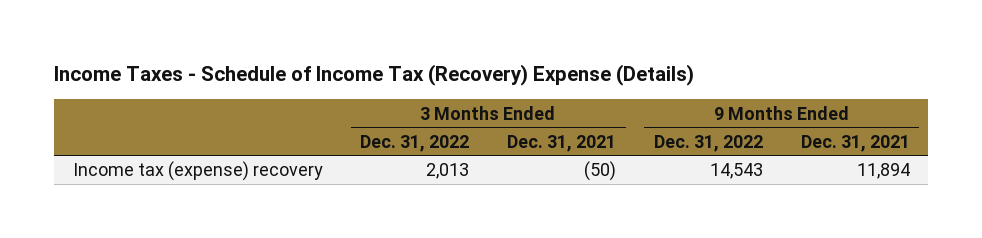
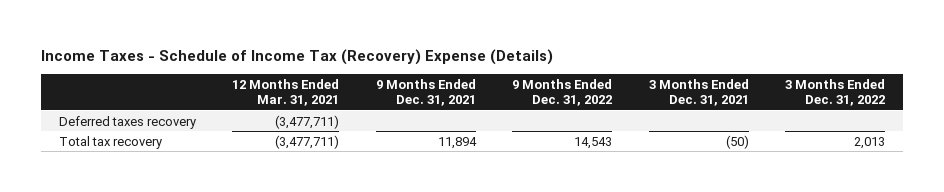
none -> [232,78,340,107] 12 Months Ended Mar. 31, 2021
none -> [58,115,196,129] Deferred taxes recovery
[72,161,323,182] Income tax (expense) recovery -> [58,135,162,149] Total tax recovery

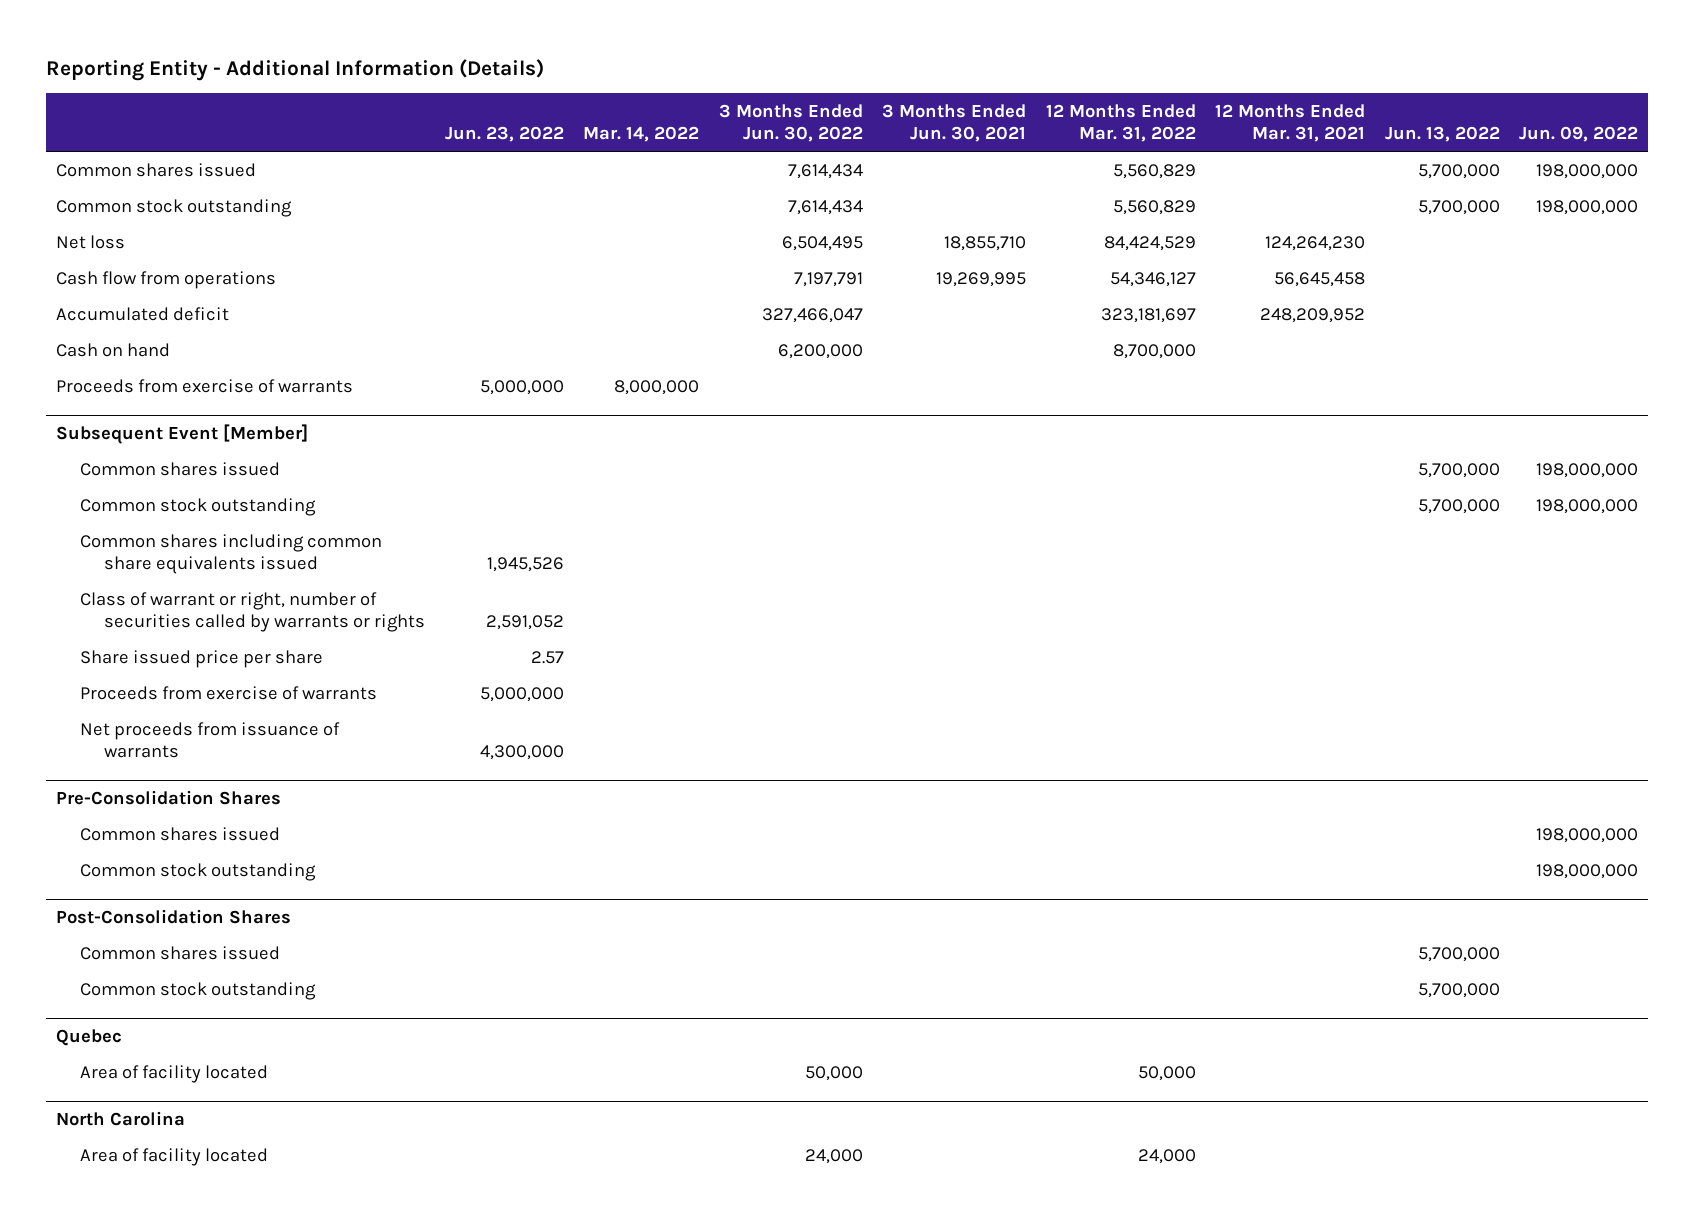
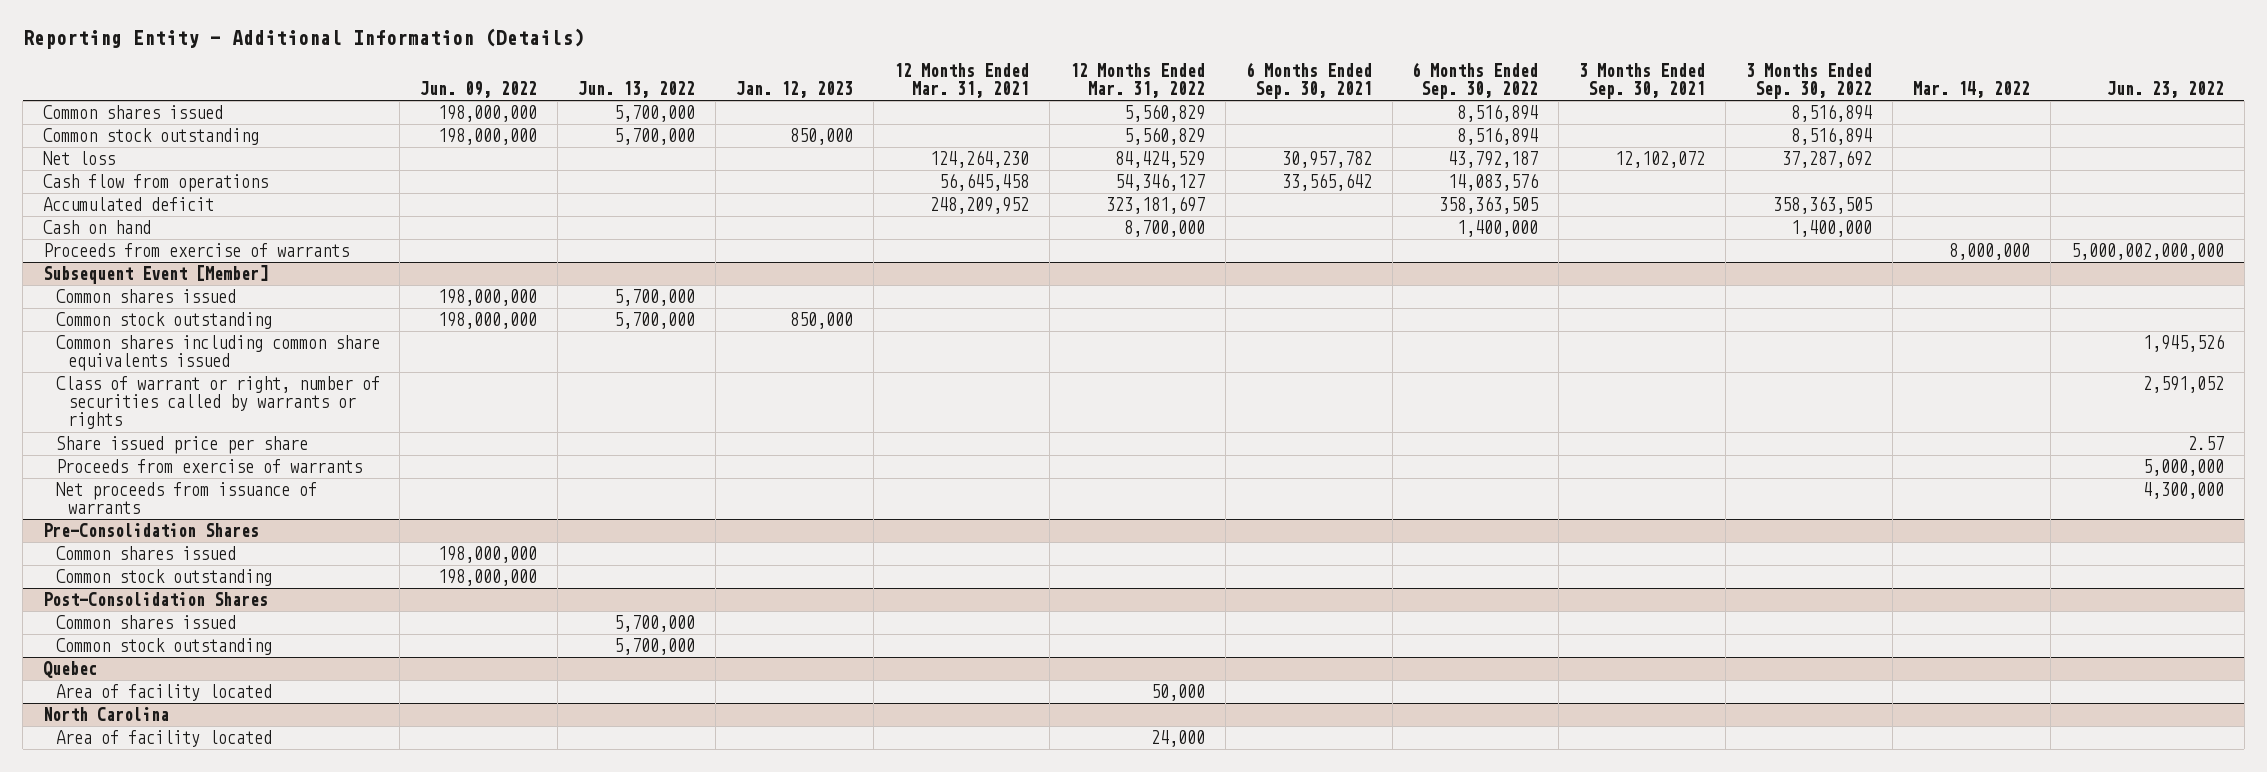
[718,103,863,143] 3 Months Ended Jun. 30, 2022 -> none
[882,103,1027,143] 3 Months Ended Jun. 30, 2021 -> none
none -> [736,80,854,98] Jan. 12, 2023
none -> [1245,61,1372,99] 6 Months Ended Sep. 30, 2021
none -> [1412,61,1539,99] 6 Months Ended Sep. 30, 2022
none -> [1579,62,1706,99] 3 Months Ended Sep. 30, 2021
none -> [1746,62,1873,99] 3 Months Ended Sep. 30, 2022
[479,379,564,395] 5,000,000 -> [2070,243,2224,261] 5,000,002,000,000

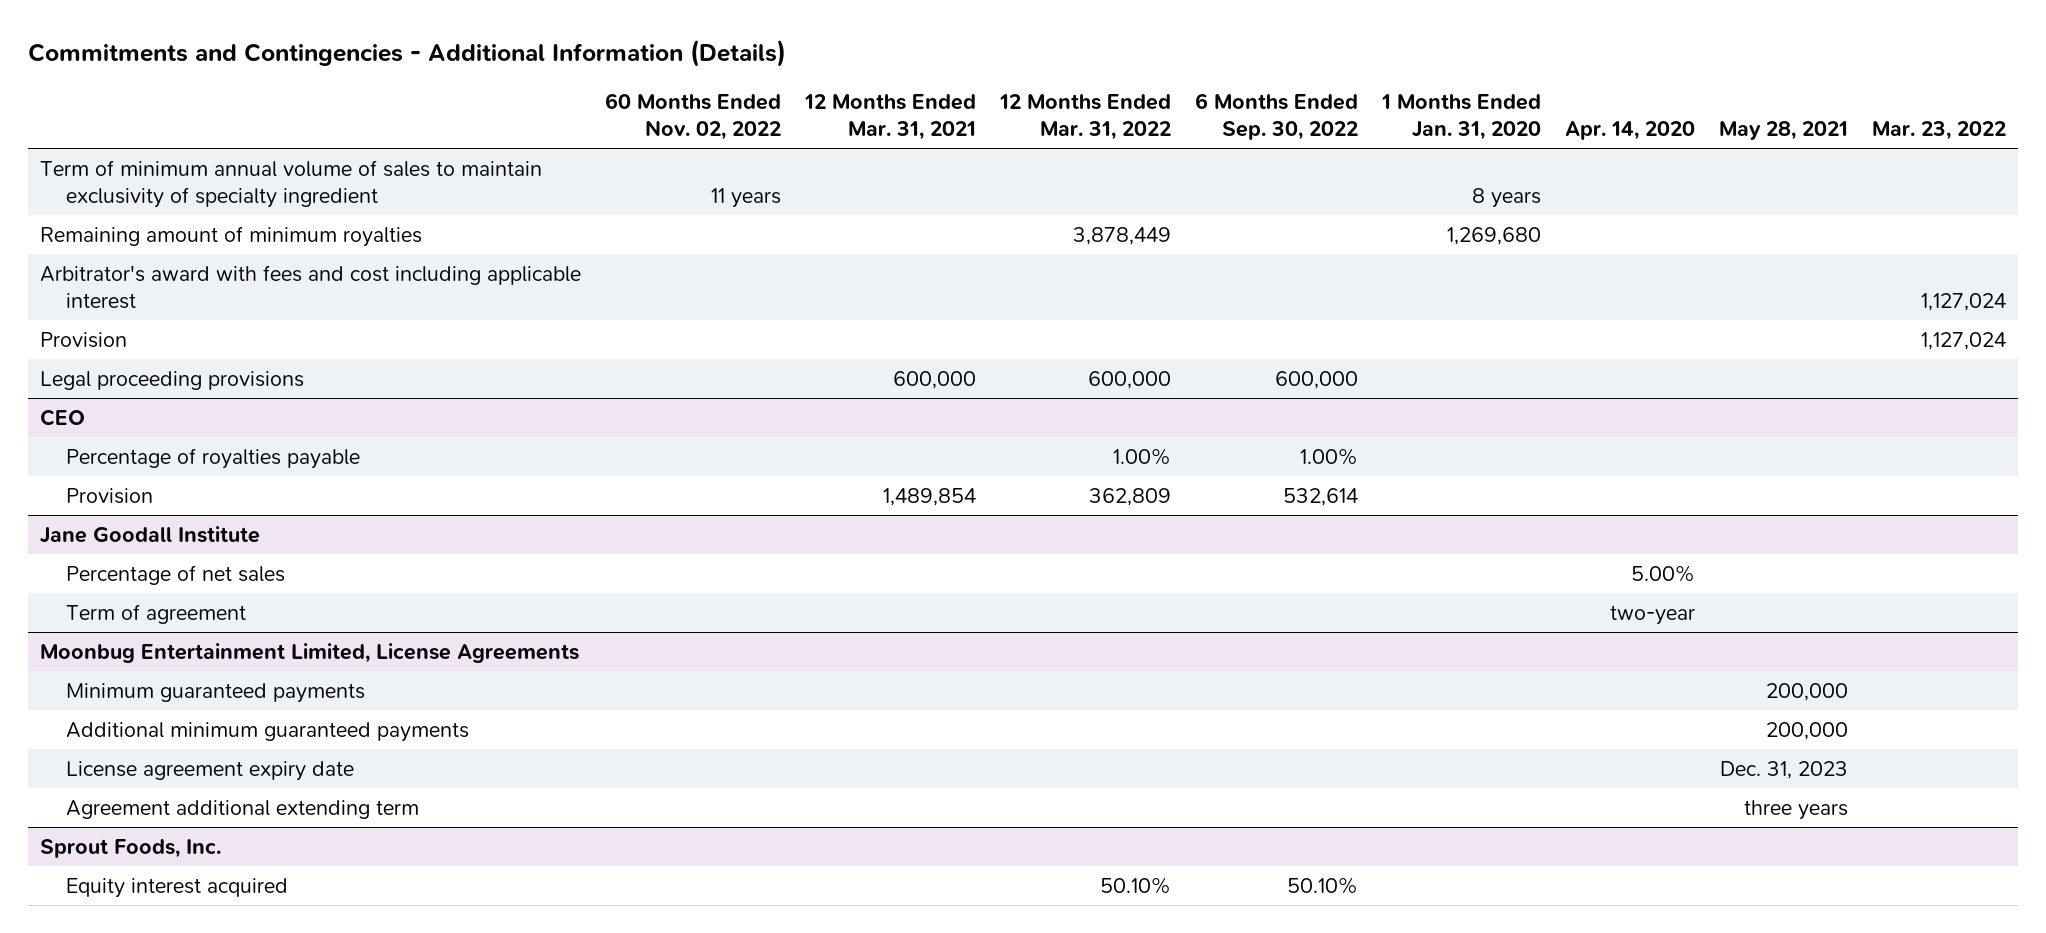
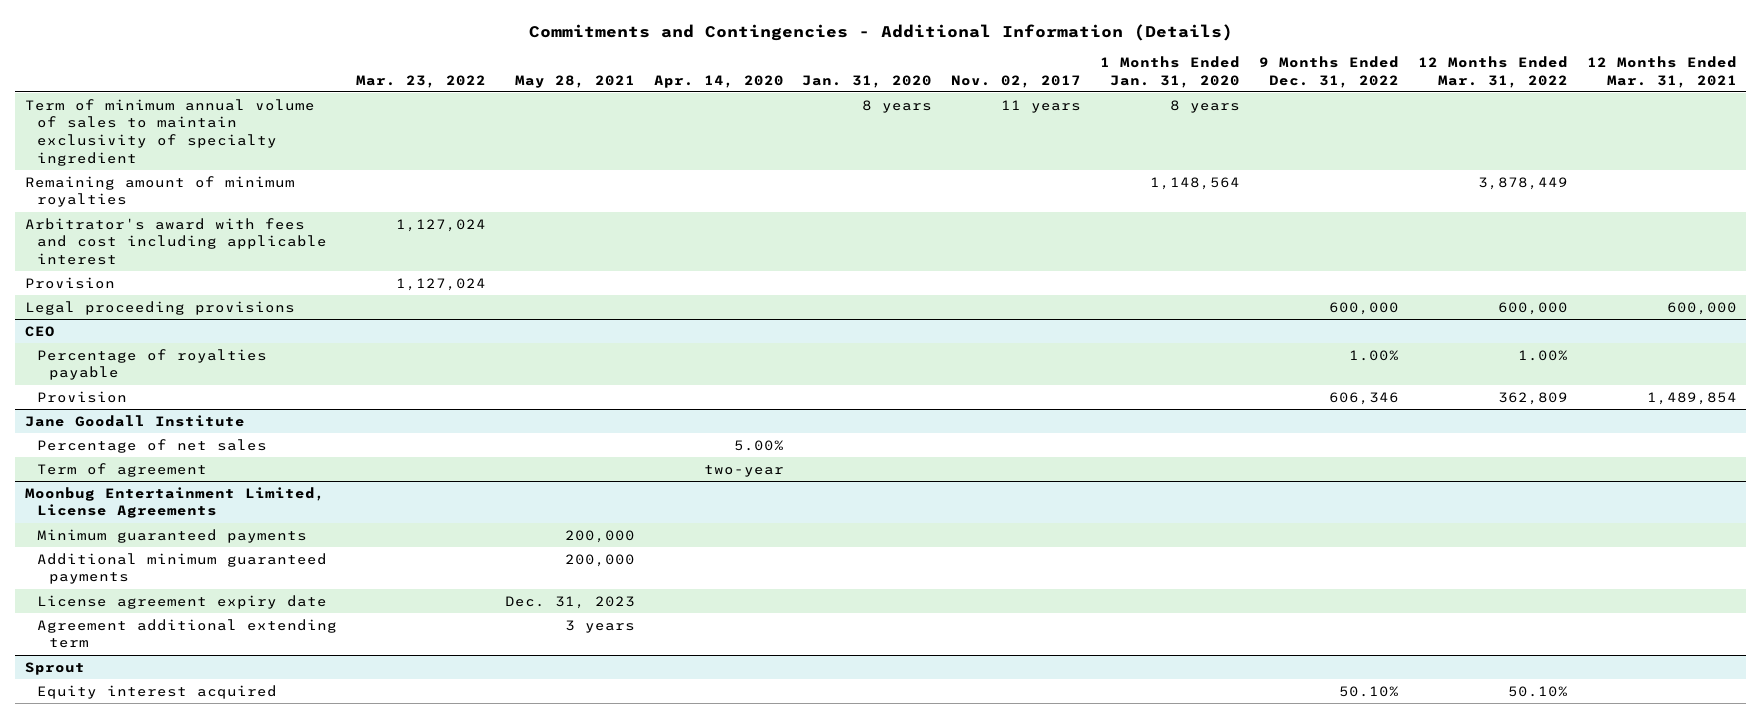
[604,92,781,140] 60 Months Ended Nov. 02, 2022 -> none
[1194,92,1358,140] 6 Months Ended Sep. 30, 2022 -> none
none -> [802,74,933,88] Jan. 31, 2020
none -> [951,74,1082,88] Nov. 02, 2017
none -> [1258,56,1399,88] 9 Months Ended Dec. 31, 2022
[1446,226,1541,245] 1,269,680 -> [1150,176,1241,190] 1,148,564
[1743,799,1848,820] three years -> [564,619,635,633] 3 years
[39,838,221,858] Sprout Foods, Inc. -> [24,661,85,675] Sprout

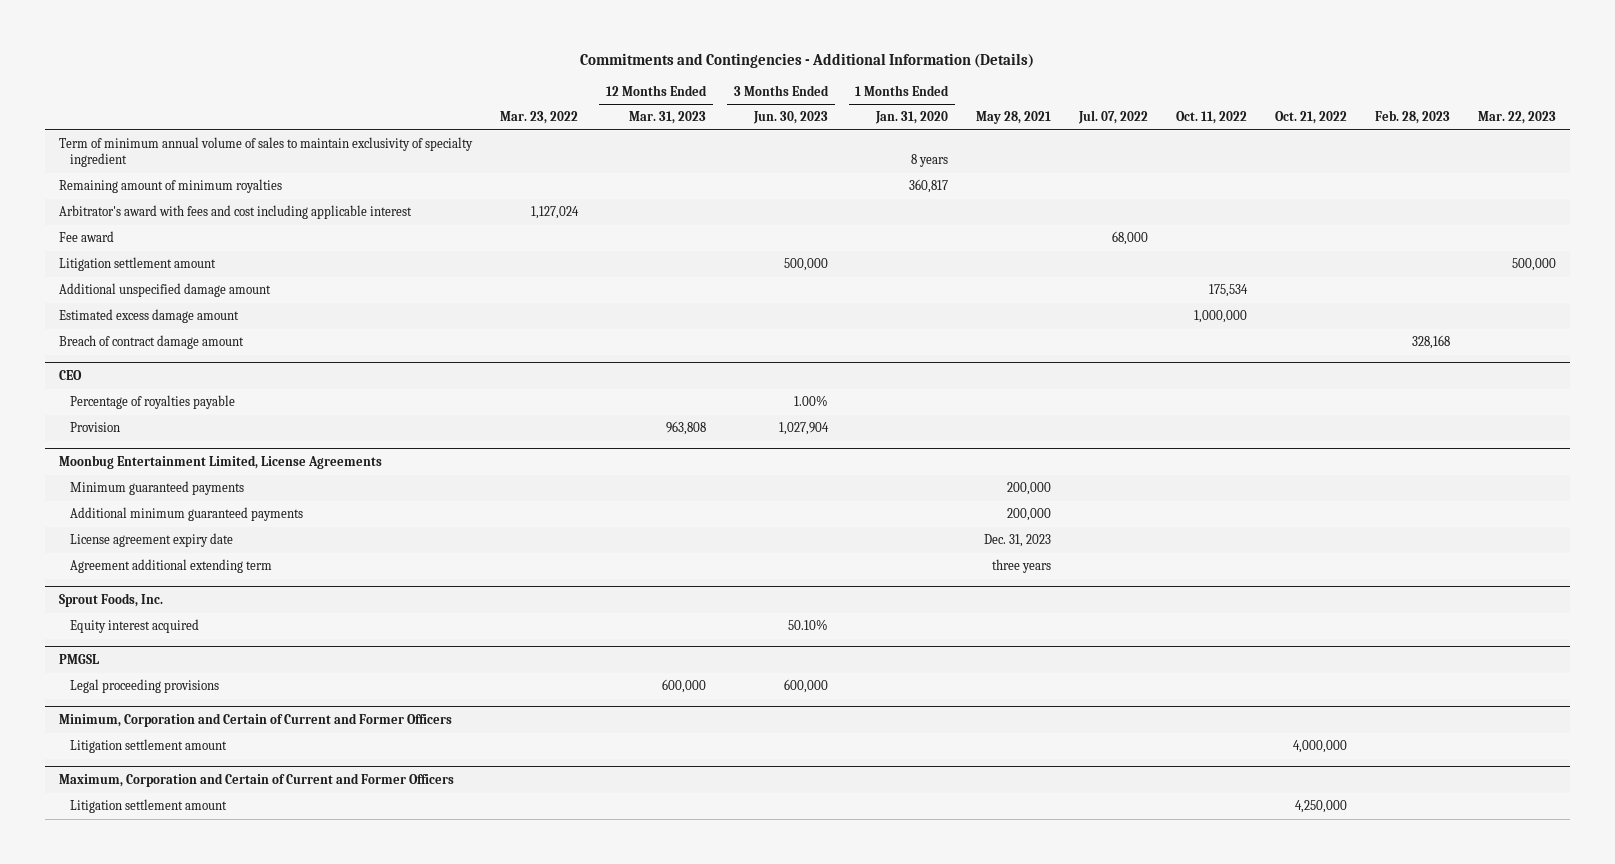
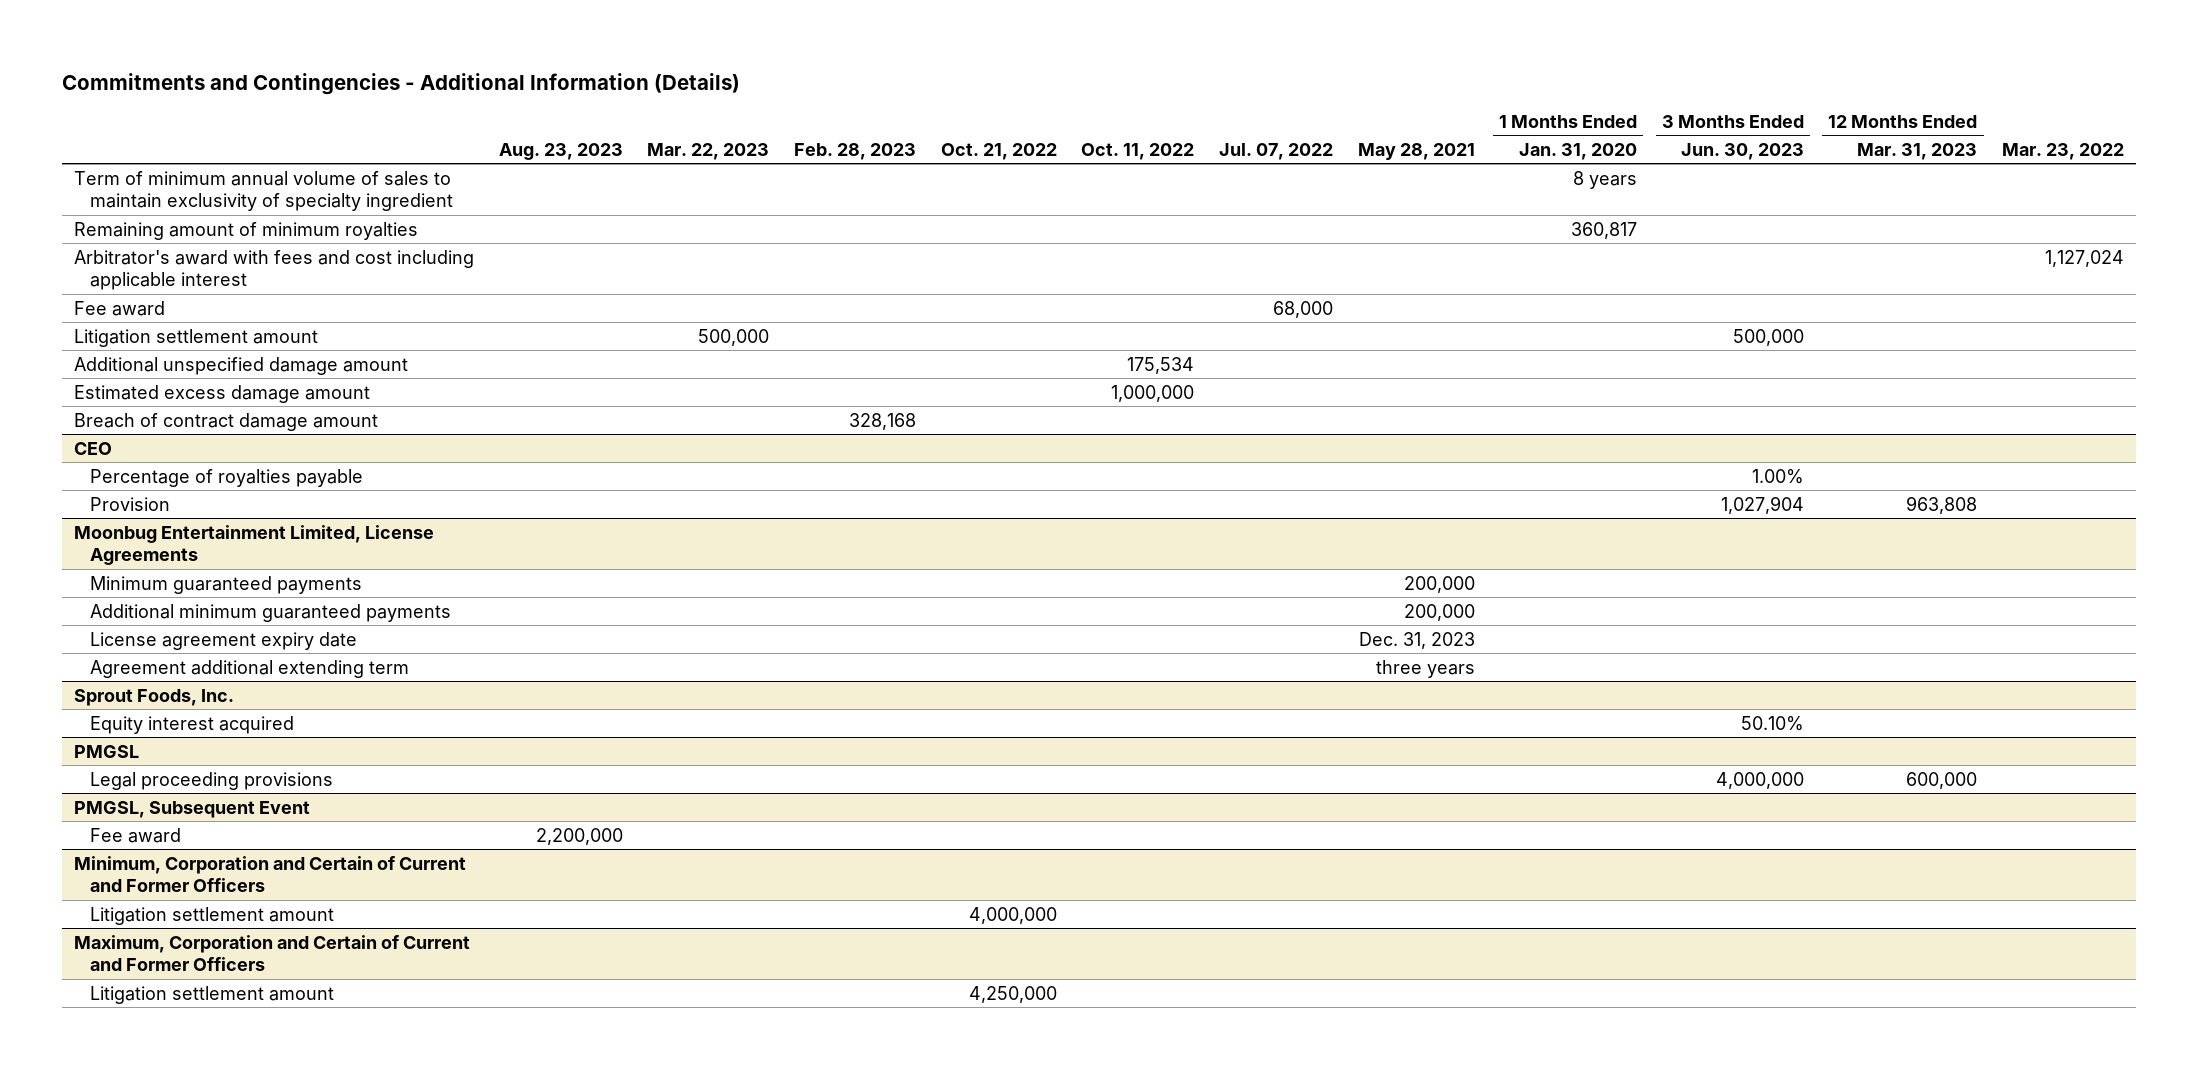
none -> [498,143,623,161] Aug. 23, 2023
[783,679,828,694] 600,000 -> [1715,771,1804,789] 4,000,000
none -> [74,800,311,818] PMGSL, Subsequent Event
none -> [90,827,182,843] Fee award

